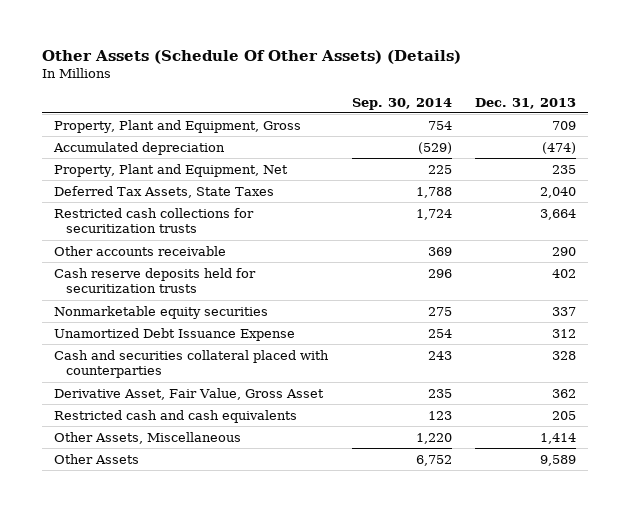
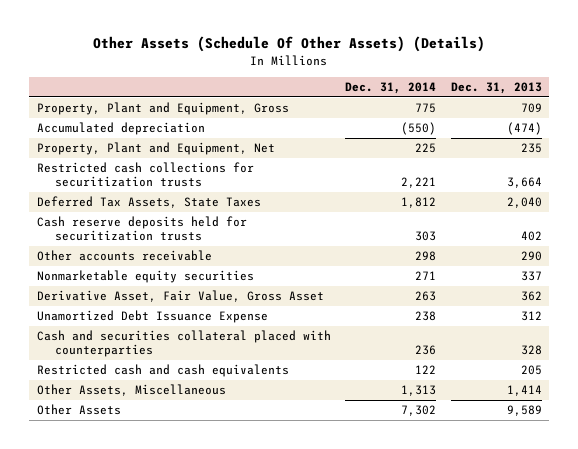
[351,97,452,110] Sep. 30, 2014 -> none
none -> [345,82,437,95] Dec. 31, 2014
[53,185,274,198] Deferred Tax Assets, State Taxes -> [36,196,261,209] Deferred Tax Assets, State Taxes
[53,245,226,256] Other accounts receivable -> [36,250,212,262] Other accounts receivable
[53,387,324,400] Derivative Asset, Fair Value, Gross Asset -> [36,290,324,303] Derivative Asset, Fair Value, Gross Asset

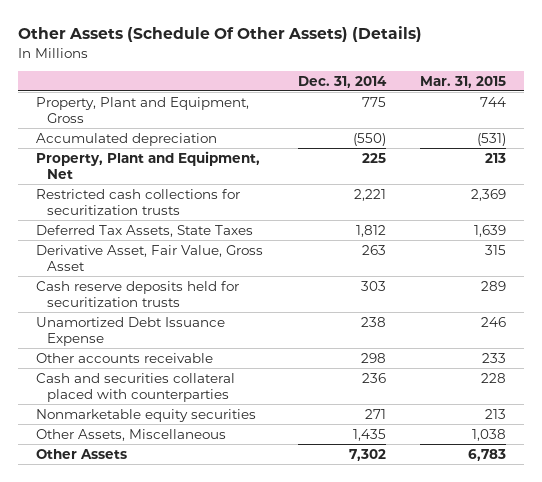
[450,82,542,95] Dec. 31, 2013 -> none
none -> [420,75,507,88] Mar. 31, 2015
[36,216,247,242] Cash reserve deposits held for securitization trusts -> [35,280,239,307] Cash reserve deposits held for securitization trusts
[36,250,212,262] Other accounts receivable -> [35,352,213,363] Other accounts receivable
[36,364,289,378] Restricted cash and cash equivalents -> none
[36,270,254,284] Nonmarketable equity securities -> [35,408,256,422] Nonmarketable equity securities
[401,385,437,397] 1,313 -> [352,428,386,441] 1,435

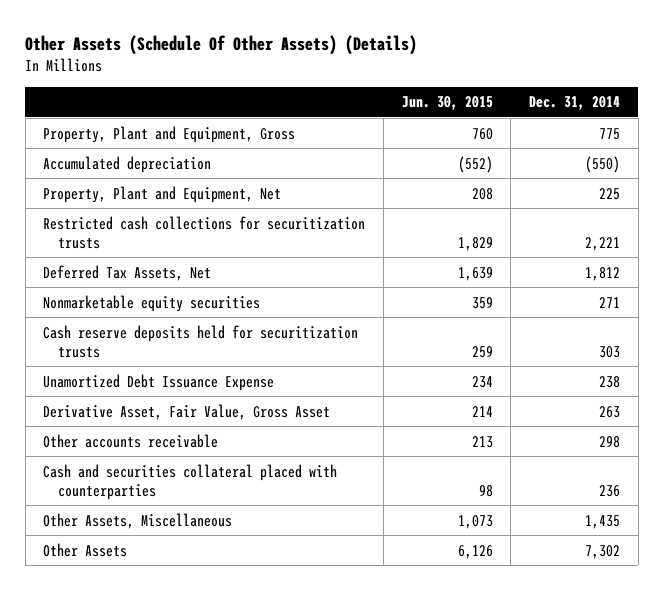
[420,75,507,88] Mar. 31, 2015 -> none
none -> [401,96,493,111] Jun. 30, 2015
[35,224,253,237] Deferred Tax Assets, State Taxes -> [43,264,212,281] Deferred Tax Assets, Net
[35,408,256,422] Nonmarketable equity securities -> [43,294,261,312] Nonmarketable equity securities
[35,244,263,271] Derivative Asset, Fair Value, Gross Asset -> [43,403,331,420] Derivative Asset, Fair Value, Gross Asset

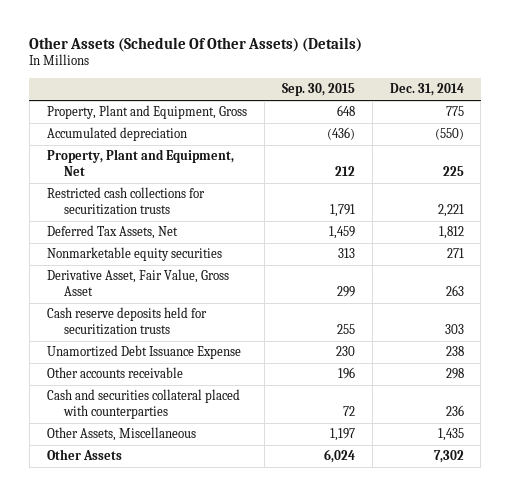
[401,96,493,111] Jun. 30, 2015 -> none
none -> [281,83,355,97] Sep. 30, 2015
[43,403,331,420] Derivative Asset, Fair Value, Gross Asset -> [46,269,229,296] Derivative Asset, Fair Value, Gross Asset

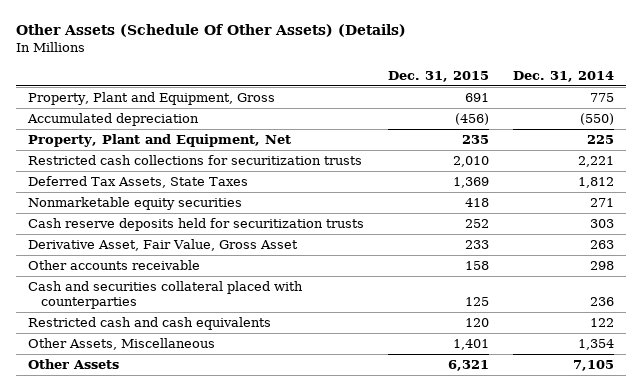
[281,83,355,97] Sep. 30, 2015 -> none
none -> [388,70,490,82] Dec. 31, 2015
[46,225,178,240] Deferred Tax Assets, Net -> [28,176,249,189] Deferred Tax Assets, State Taxes
[46,345,241,360] Unamortized Debt Issuance Expense -> none
[46,269,229,296] Derivative Asset, Fair Value, Gross Asset -> [28,239,299,252] Derivative Asset, Fair Value, Gross Asset
none -> [28,317,272,331] Restricted cash and cash equivalents
[437,428,464,442] 1,435 -> [577,339,614,351] 1,354
[433,450,464,464] 7,302 -> [572,360,614,372] 7,105

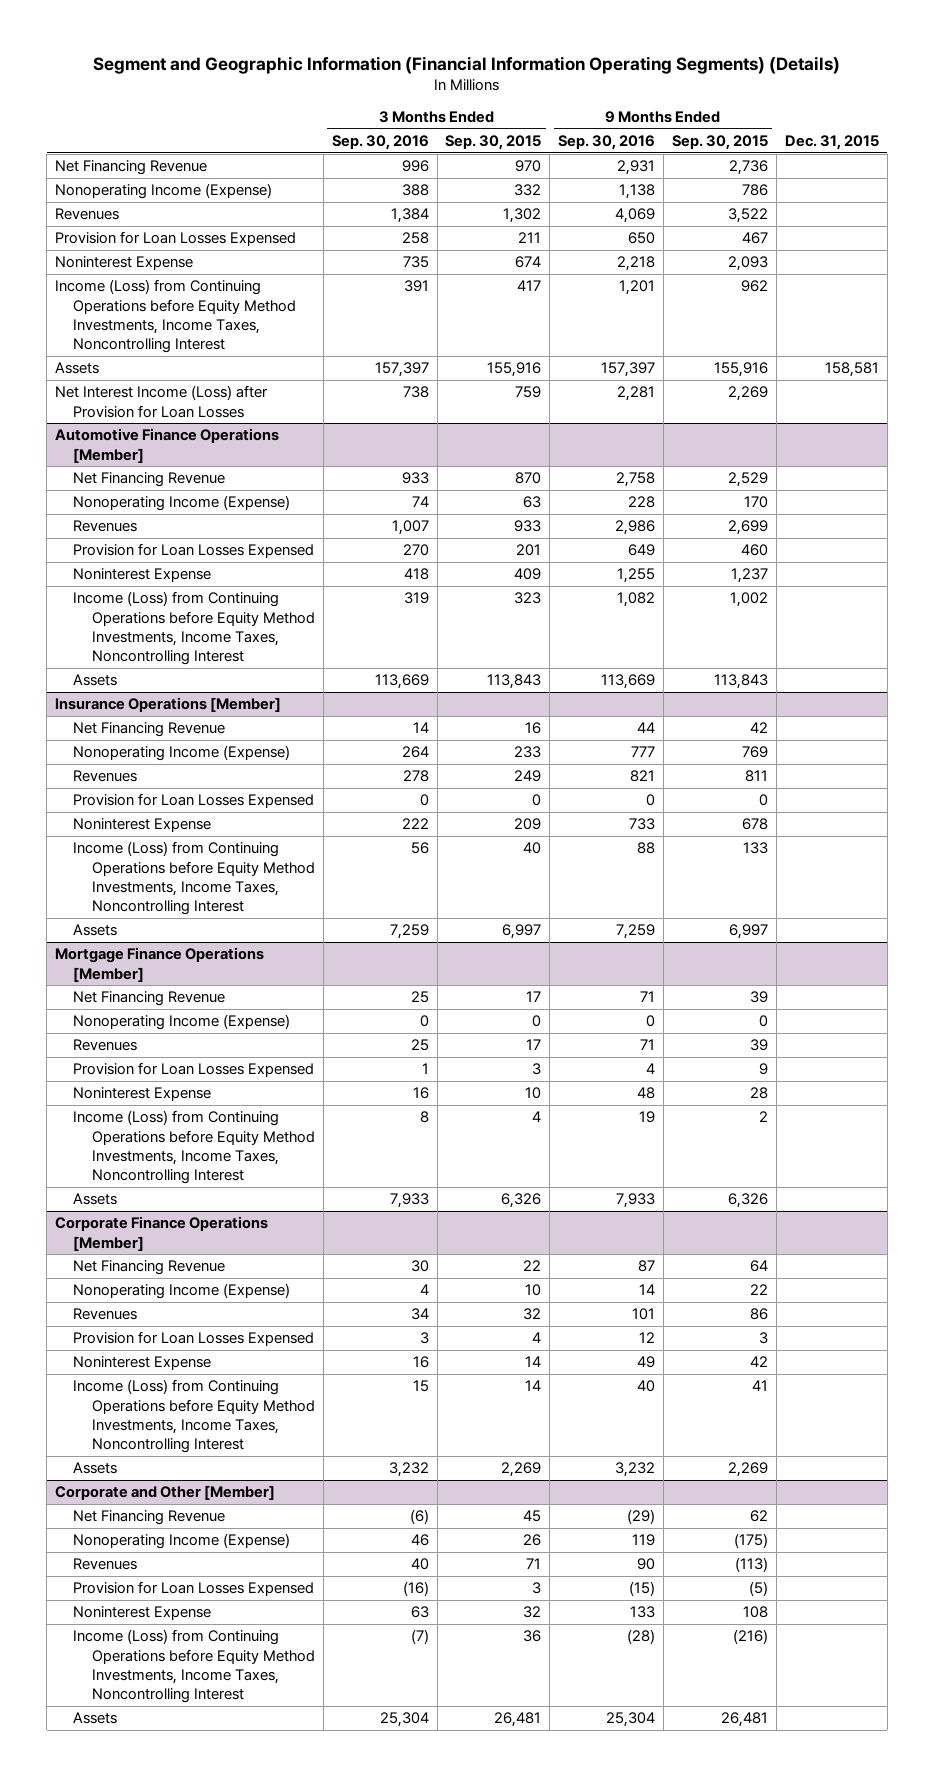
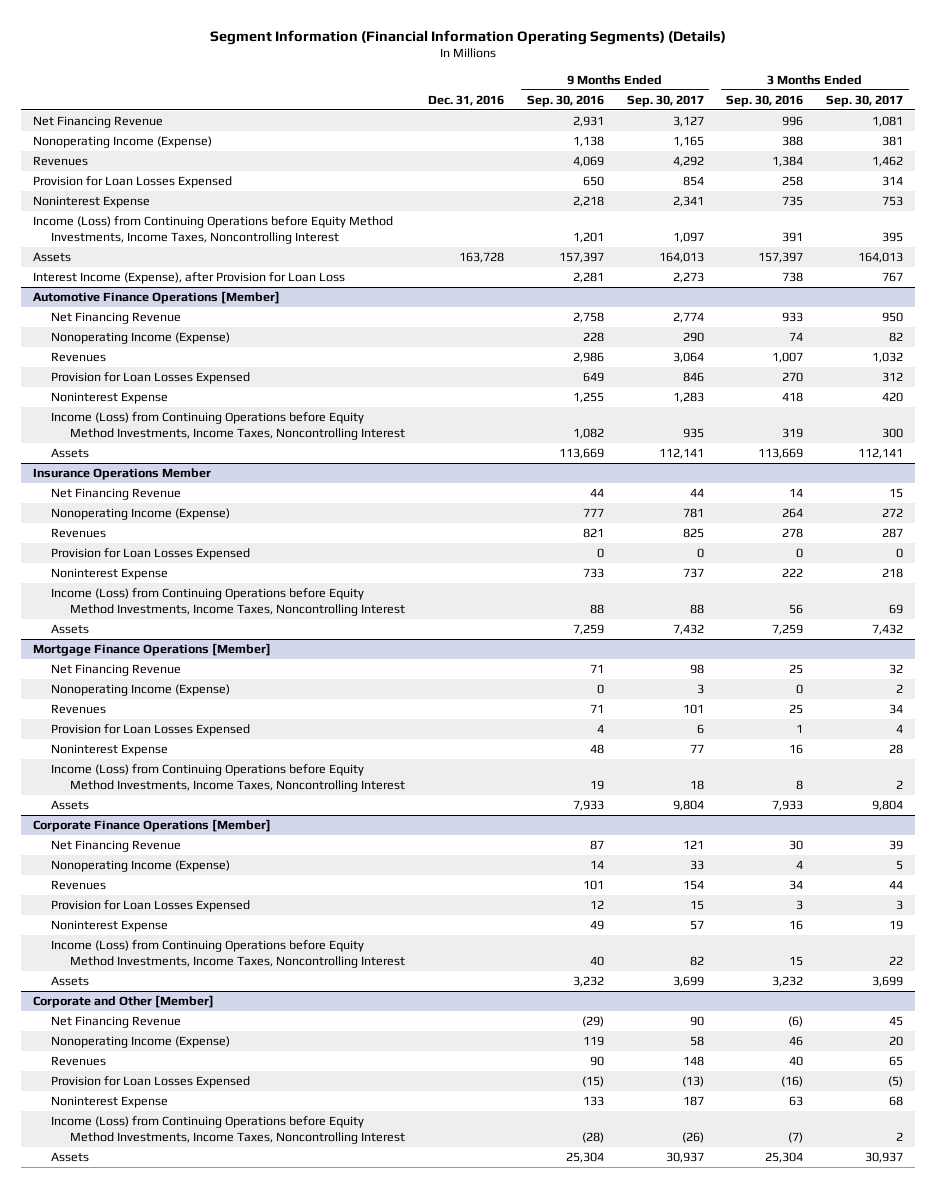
[92,55,840,74] Segment and Geographic Information (Financial Information Operating Segments) (Details) -> [210,29,727,45] Segment Information (Financial Information Operating Segments) (Details)
[445,135,542,151] Sep. 30, 2015 -> none
[672,135,769,151] Sep. 30, 2015 -> none
[784,135,879,151] Dec. 31, 2015 -> none
none -> [427,94,504,106] Dec. 31, 2016
none -> [626,94,704,107] Sep. 30, 2017
none -> [826,94,904,107] Sep. 30, 2017
[54,385,268,418] Net Interest Income (Loss) after Provision for Loan Losses -> [32,271,345,284] Interest Income (Expense), after Provision for Loan Loss
[54,697,281,713] Insurance Operations [Member] -> [32,467,211,480] Insurance Operations Member

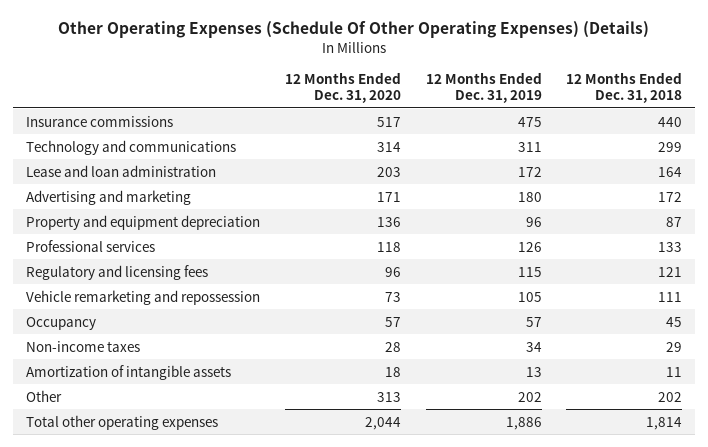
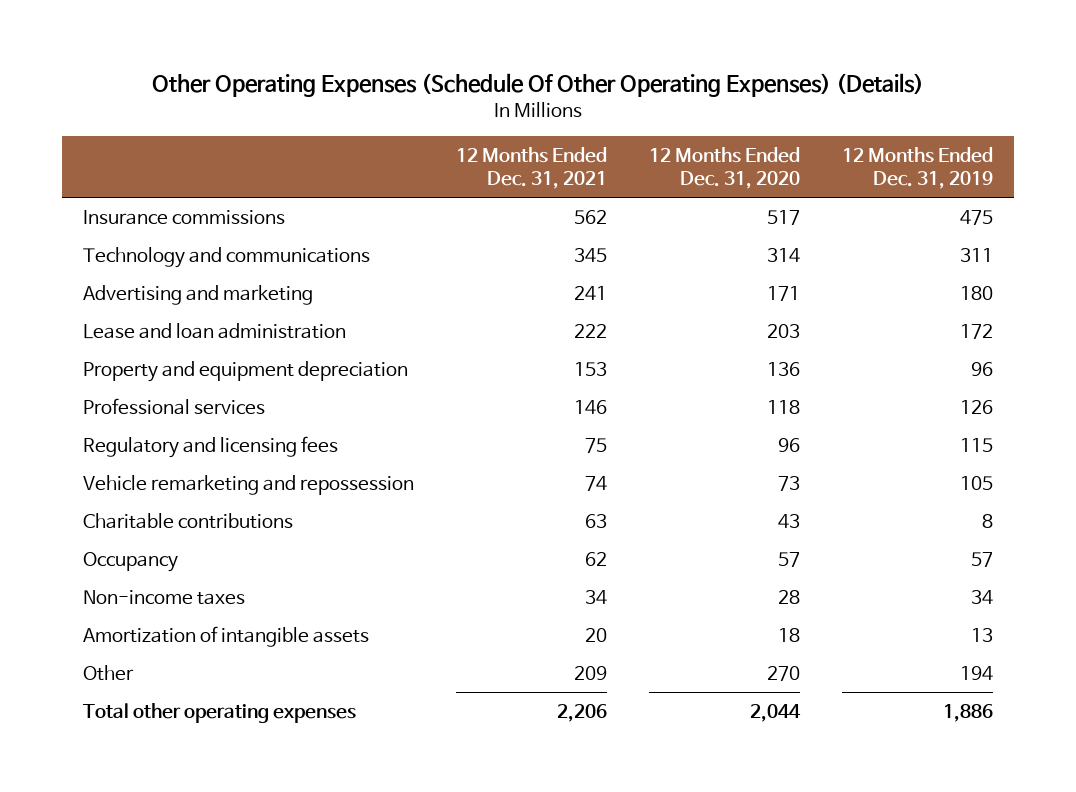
[566,71,683,104] 12 Months Ended Dec. 31, 2018 -> none
none -> [455,146,607,190] 12 Months Ended Dec. 31, 2021
[25,164,216,177] Lease and loan administration -> [82,322,346,339] Lease and loan administration
none -> [82,512,293,529] Charitable contributions
[376,391,401,402] 313 -> [766,665,800,681] 270
[517,391,542,402] 202 -> [959,665,993,680] 194

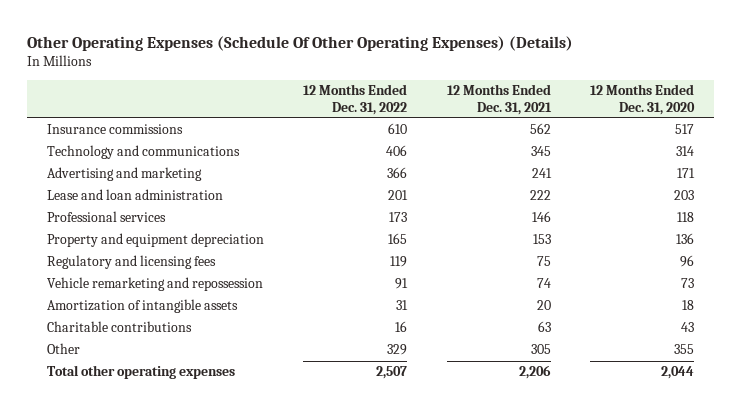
[841,146,993,190] 12 Months Ended Dec. 31, 2019 -> none
none -> [303,84,408,115] 12 Months Ended Dec. 31, 2022
[82,360,408,382] Property and equipment depreciation -> [47,233,265,248] Property and equipment depreciation
[82,551,178,572] Occupancy -> none
[82,589,245,605] Non-income taxes -> none
[82,512,293,529] Charitable contributions -> [47,321,193,333] Charitable contributions
[573,665,607,680] 209 -> [530,344,551,355] 305
[766,665,800,681] 270 -> [674,344,695,355] 355

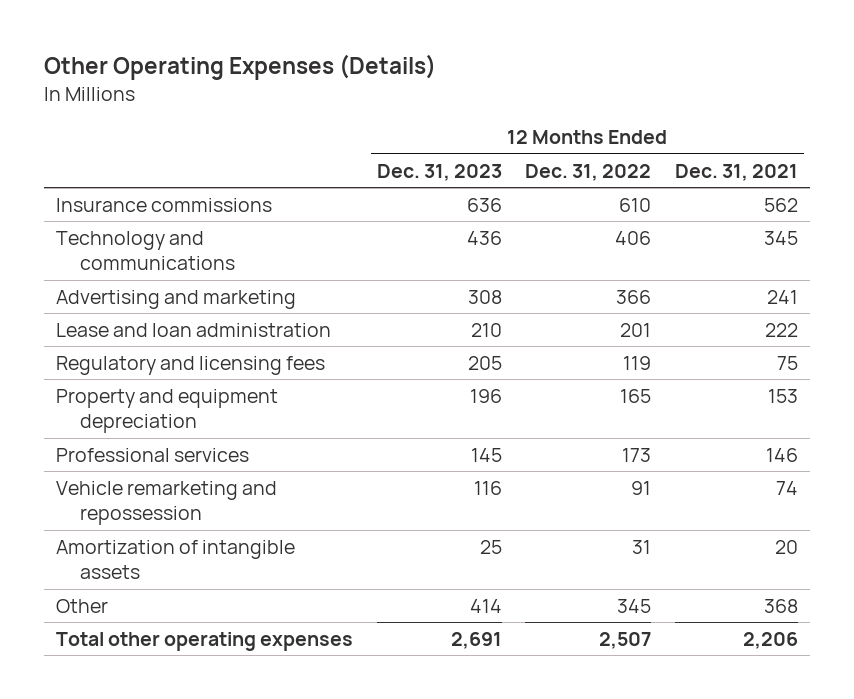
[27,36,574,52] Other Operating Expenses (Schedule Of Other Operating Expenses) (Details) -> [43,54,436,81] Other Operating Expenses (Details)
[590,84,696,115] 12 Months Ended Dec. 31, 2020 -> none
none -> [376,163,502,181] Dec. 31, 2023
[47,233,265,248] Property and equipment depreciation -> [55,388,278,434] Property and equipment depreciation
[47,211,167,223] Professional services -> [55,447,249,462] Professional services
[47,321,193,333] Charitable contributions -> none
[387,344,408,356] 329 -> [617,598,652,613] 345
[530,344,551,355] 305 -> [764,598,799,613] 368

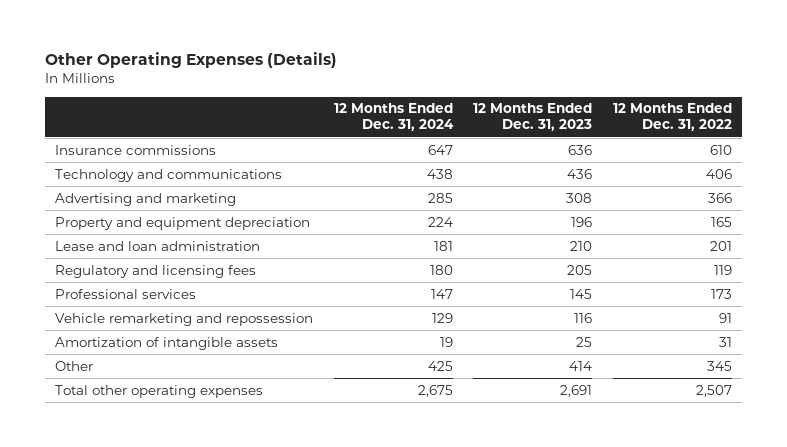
[675,163,799,181] Dec. 31, 2021 -> none
none -> [333,103,454,131] 12 Months Ended Dec. 31, 2024
[55,388,278,434] Property and equipment depreciation -> [55,216,311,230] Property and equipment depreciation

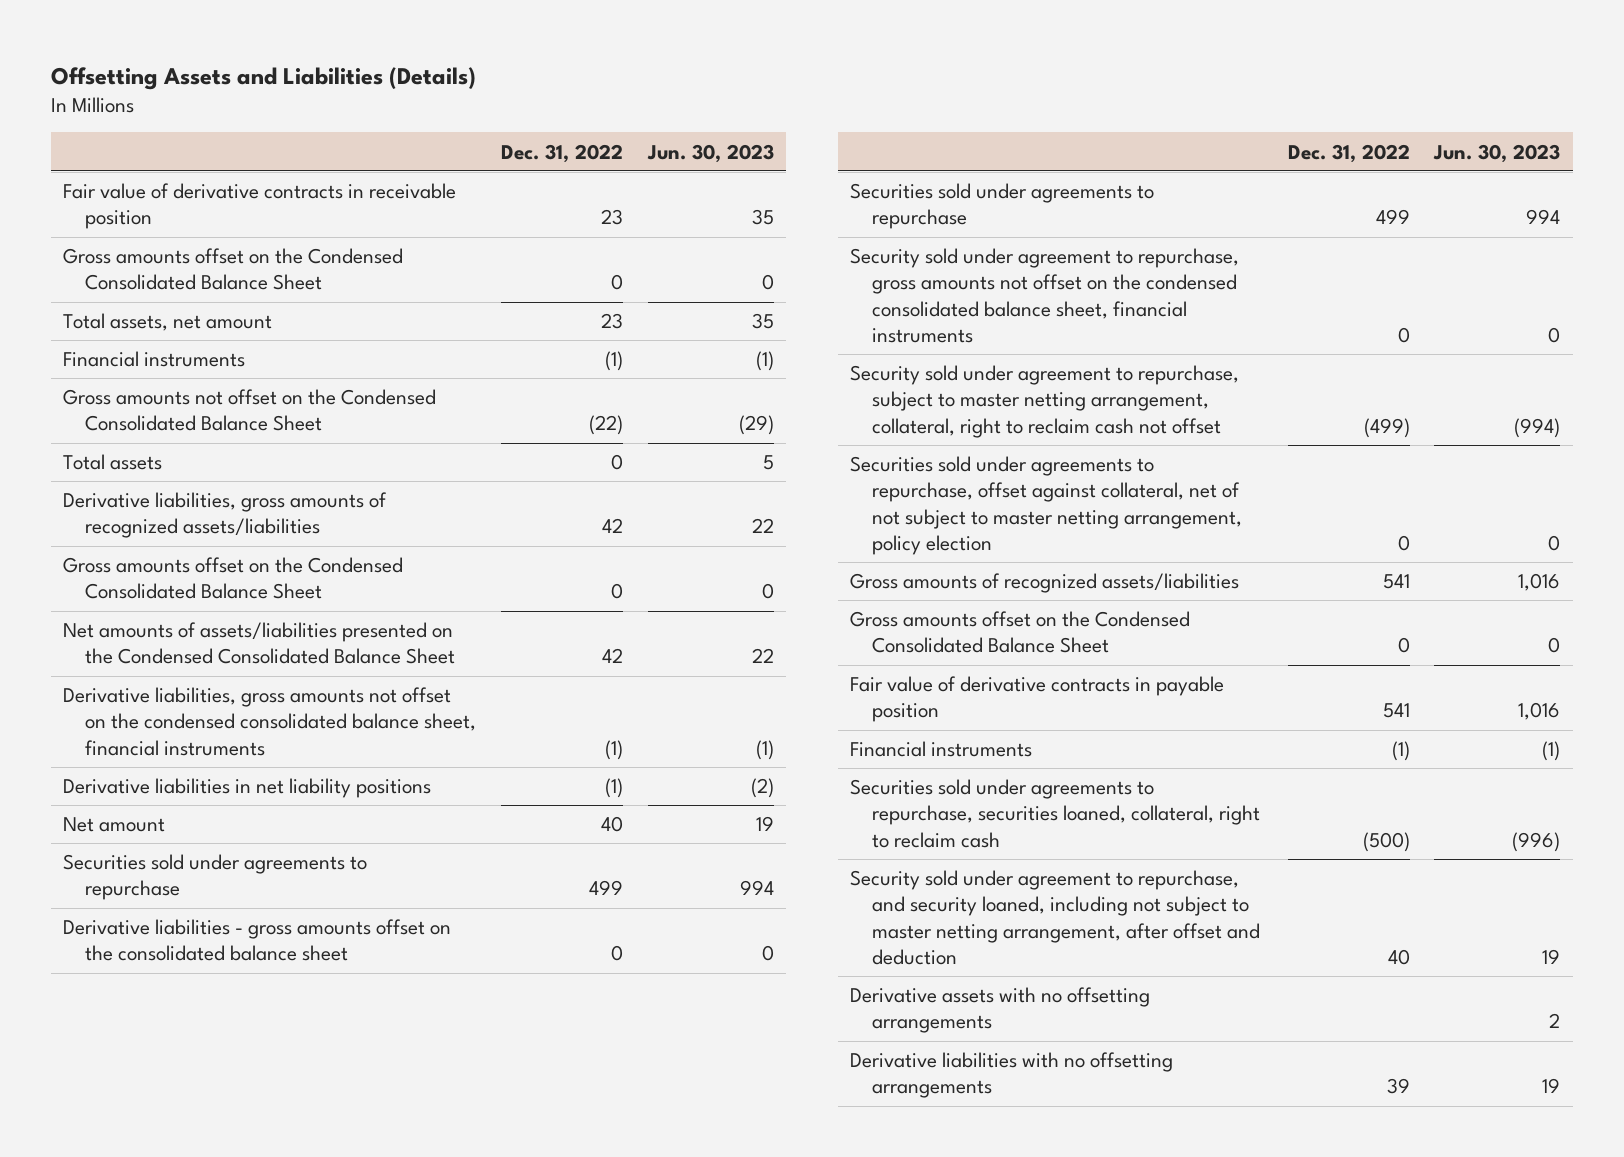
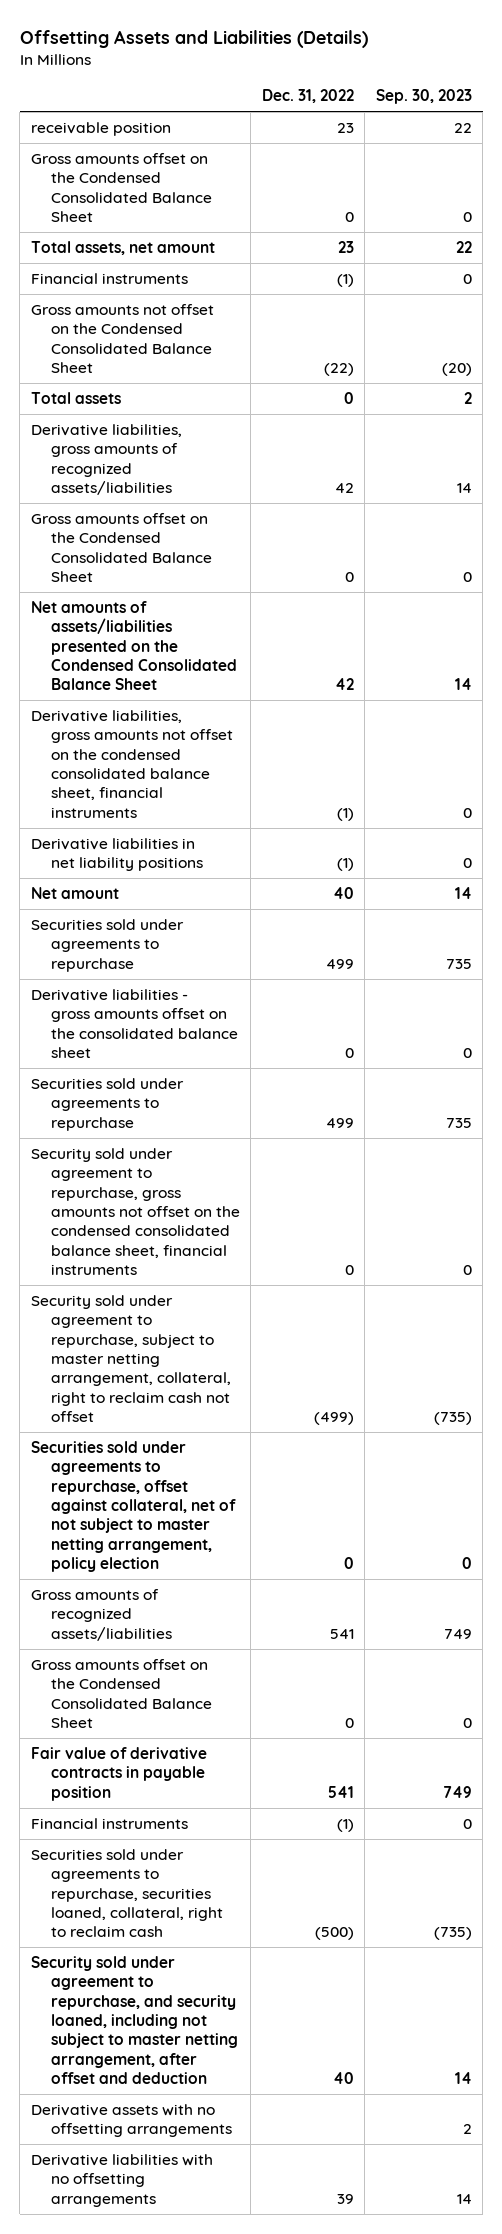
[646,143,774,163] Jun. 30, 2023 -> none
none -> [375,89,472,105] Sep. 30, 2023
[63,183,457,230] Fair value of derivative contracts in receivable position -> [30,121,171,136] receivable position

